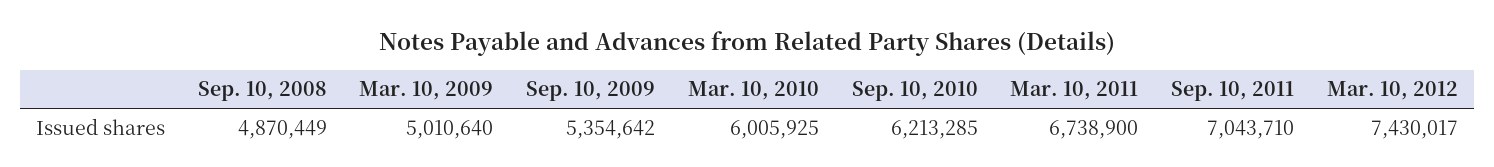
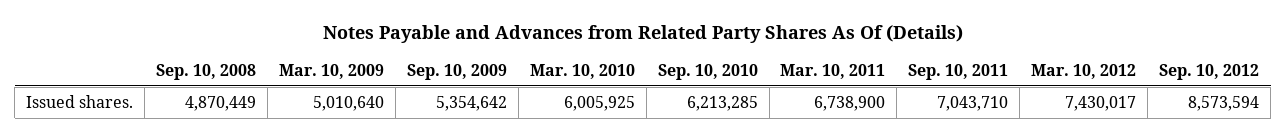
[378,31,1115,57] Notes Payable and Advances from Related Party Shares (Details) -> [322,25,963,44] Notes Payable and Advances from Related Party Shares As Of (Details)
none -> [1159,64,1260,81] Sep. 10, 2012
[36,118,166,136] Issued shares -> [26,95,134,109] Issued shares.

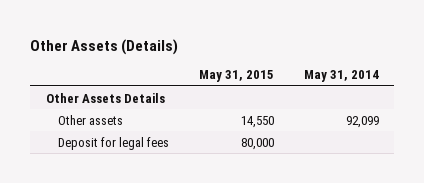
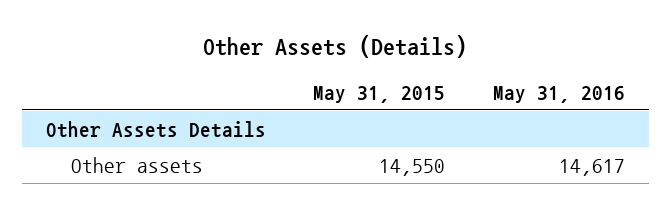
[303,70,379,83] May 31, 2014 -> none
none -> [493,85,626,103] May 31, 2016
[57,136,169,150] Deposit for legal fees -> none

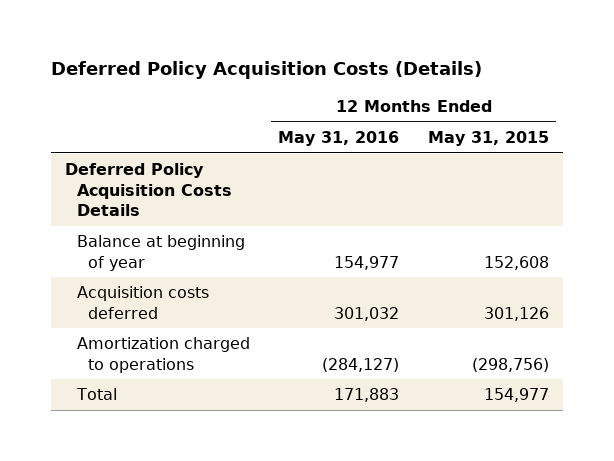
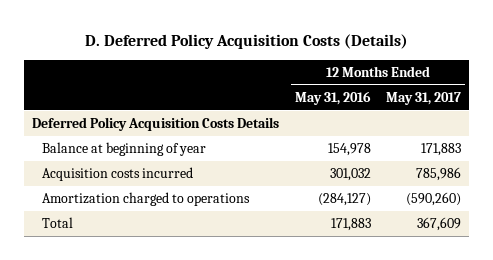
[50,61,482,80] Deferred Policy Acquisition Costs (Details) -> [84,33,408,49] D. Deferred Policy Acquisition Costs (Details)
[428,131,550,147] May 31, 2015 -> none
none -> [386,92,462,106] May 31, 2017
[334,255,400,270] 154,977 -> [327,143,371,157] 154,978
[76,286,209,319] Acquisition costs deferred -> [42,167,194,182] Acquisition costs incurred

